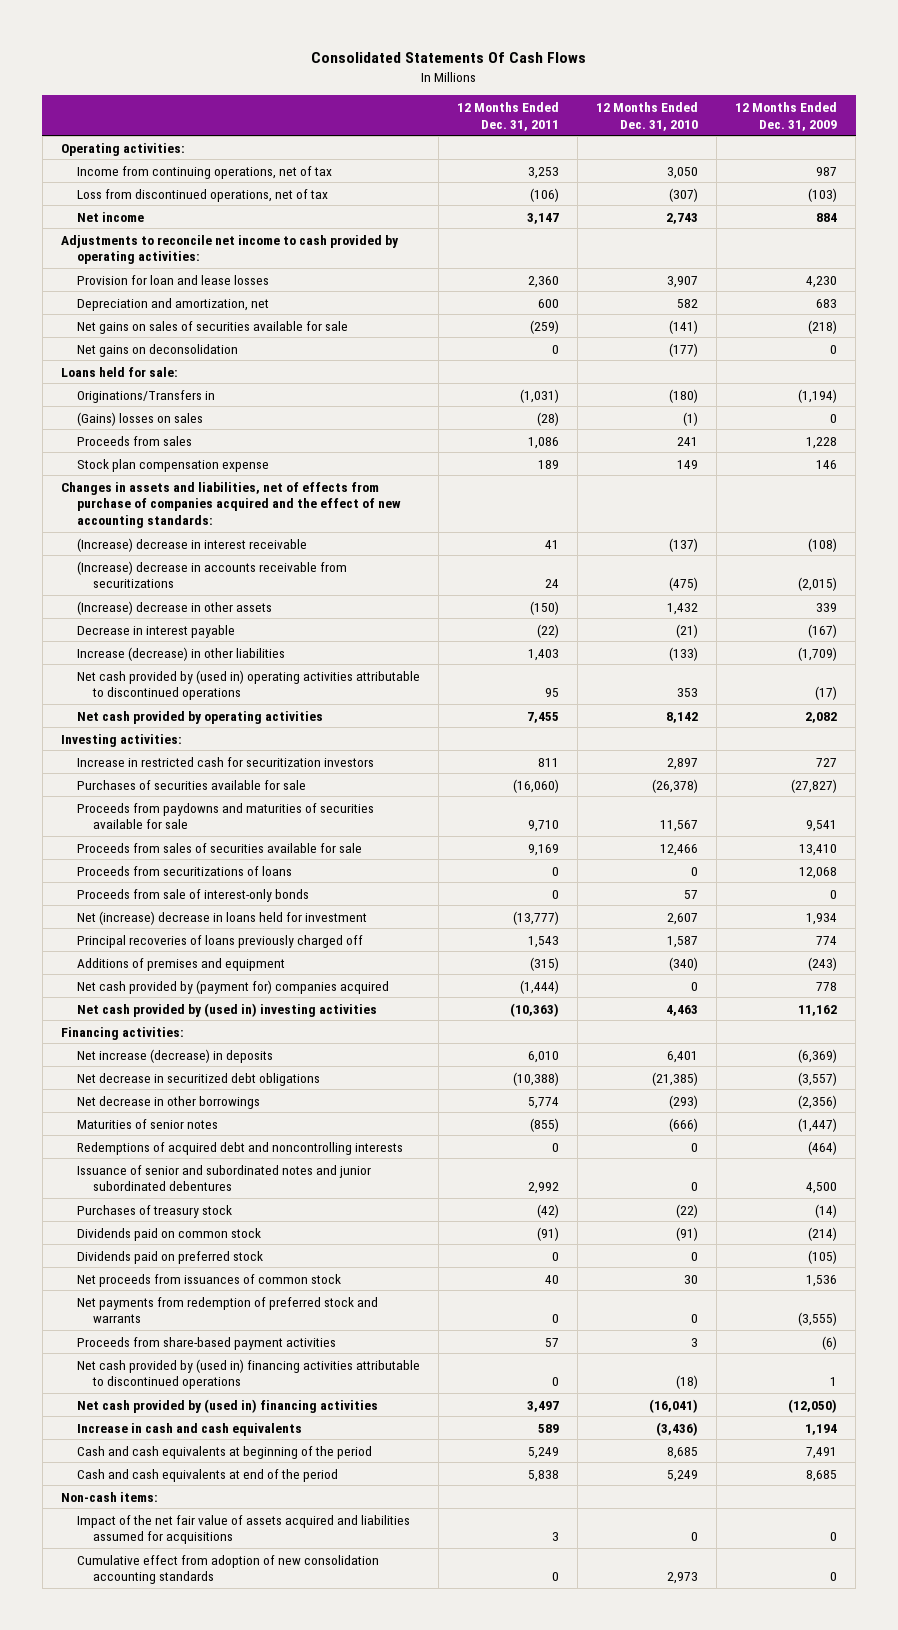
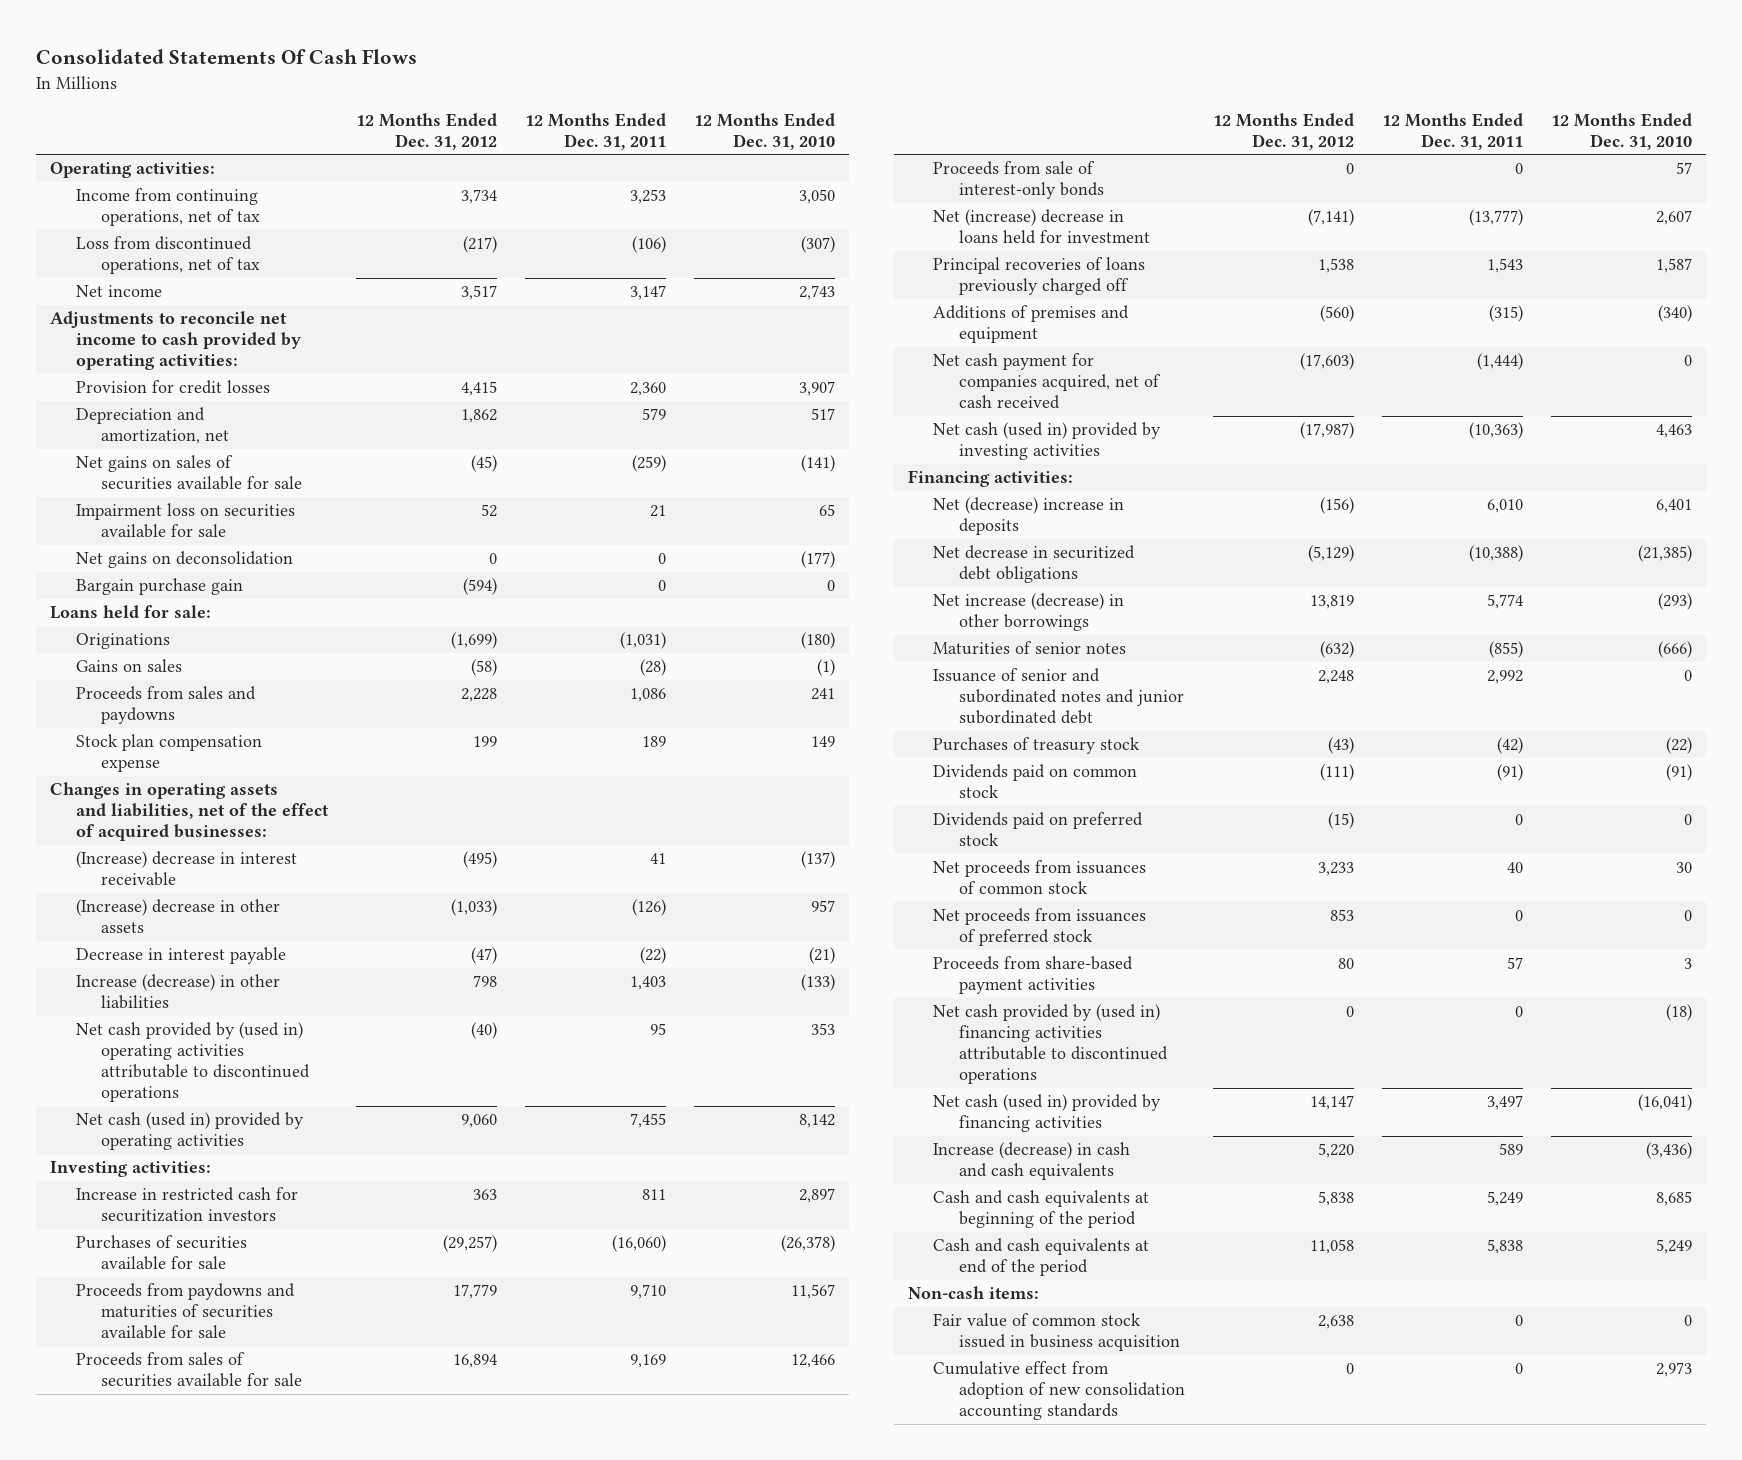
[735,101,838,131] 12 Months Ended Dec. 31, 2009 -> none
none -> [355,112,497,150] 12 Months Ended Dec. 31, 2012
[77,274,270,285] Provision for loan and lease losses -> [75,380,270,395] Provision for credit losses
[538,298,560,308] 600 -> [641,408,666,421] 579
[677,298,699,308] 582 -> [810,408,835,421] 517
none -> [75,503,295,539] Impairment loss on securities available for sale
none -> [75,578,243,596] Bargain purchase gain
[77,389,216,403] Originations/Transfers in -> [75,633,170,650] Originations
[77,411,204,426] (Gains) losses on sales -> [75,659,182,673] Gains on sales
[77,435,193,446] Proceeds from sales -> [75,686,256,725] Proceeds from sales and paydowns
[60,481,402,529] Changes in assets and liabilities, net of effects from purchase of companies acquired and the effect of new accounting standards: -> [50,782,329,842] Changes in operating assets and liabilities, net of the effect of acquired businesses:
[77,560,348,589] (Increase) decrease in accounts receivable from securitizations -> none
[530,600,560,615] (150) -> [631,899,666,917] (126)
[667,602,699,615] 1,432 -> [810,900,835,913] 957
[77,710,324,724] Net cash provided by operating activities -> [75,1112,304,1151] Net cash (used in) provided by operating activities
[77,865,293,876] Proceeds from securitizations of loans -> none
[77,979,390,994] Net cash provided by (payment for) companies acquired -> [933,353,1162,410] Net cash payment for companies acquired, net of cash received
[77,1002,378,1017] Net cash provided by (used in) investing activities -> [933,422,1162,461] Net cash (used in) provided by investing activities
[77,1048,274,1063] Net increase (decrease) in deposits -> [933,497,1125,536] Net (decrease) increase in deposits
[77,1095,261,1109] Net decrease in other borrowings -> [933,593,1125,632] Net increase (decrease) in other borrowings
[77,1141,404,1155] Redemptions of acquired debt and noncontrolling interests -> none
[77,1164,372,1192] Issuance of senior and subordinated notes and junior subordinated debentures -> [933,668,1185,725] Issuance of senior and subordinated notes and junior subordinated debt
[77,1296,379,1324] Net payments from redemption of preferred stock and warrants -> none
none -> [933,908,1147,947] Net proceeds from issuances of preferred stock
[77,1398,379,1413] Net cash provided by (used in) financing activities -> [933,1094,1162,1133] Net cash (used in) provided by financing activities
[77,1422,303,1436] Increase in cash and cash equivalents -> [933,1142,1131,1181] Increase (decrease) in cash and cash equivalents
[77,1514,411,1545] Impact of the net fair value of assets acquired and liabilities assumed for acquisitions -> none
none -> [933,1313,1181,1352] Fair value of common stock issued in business acquisition

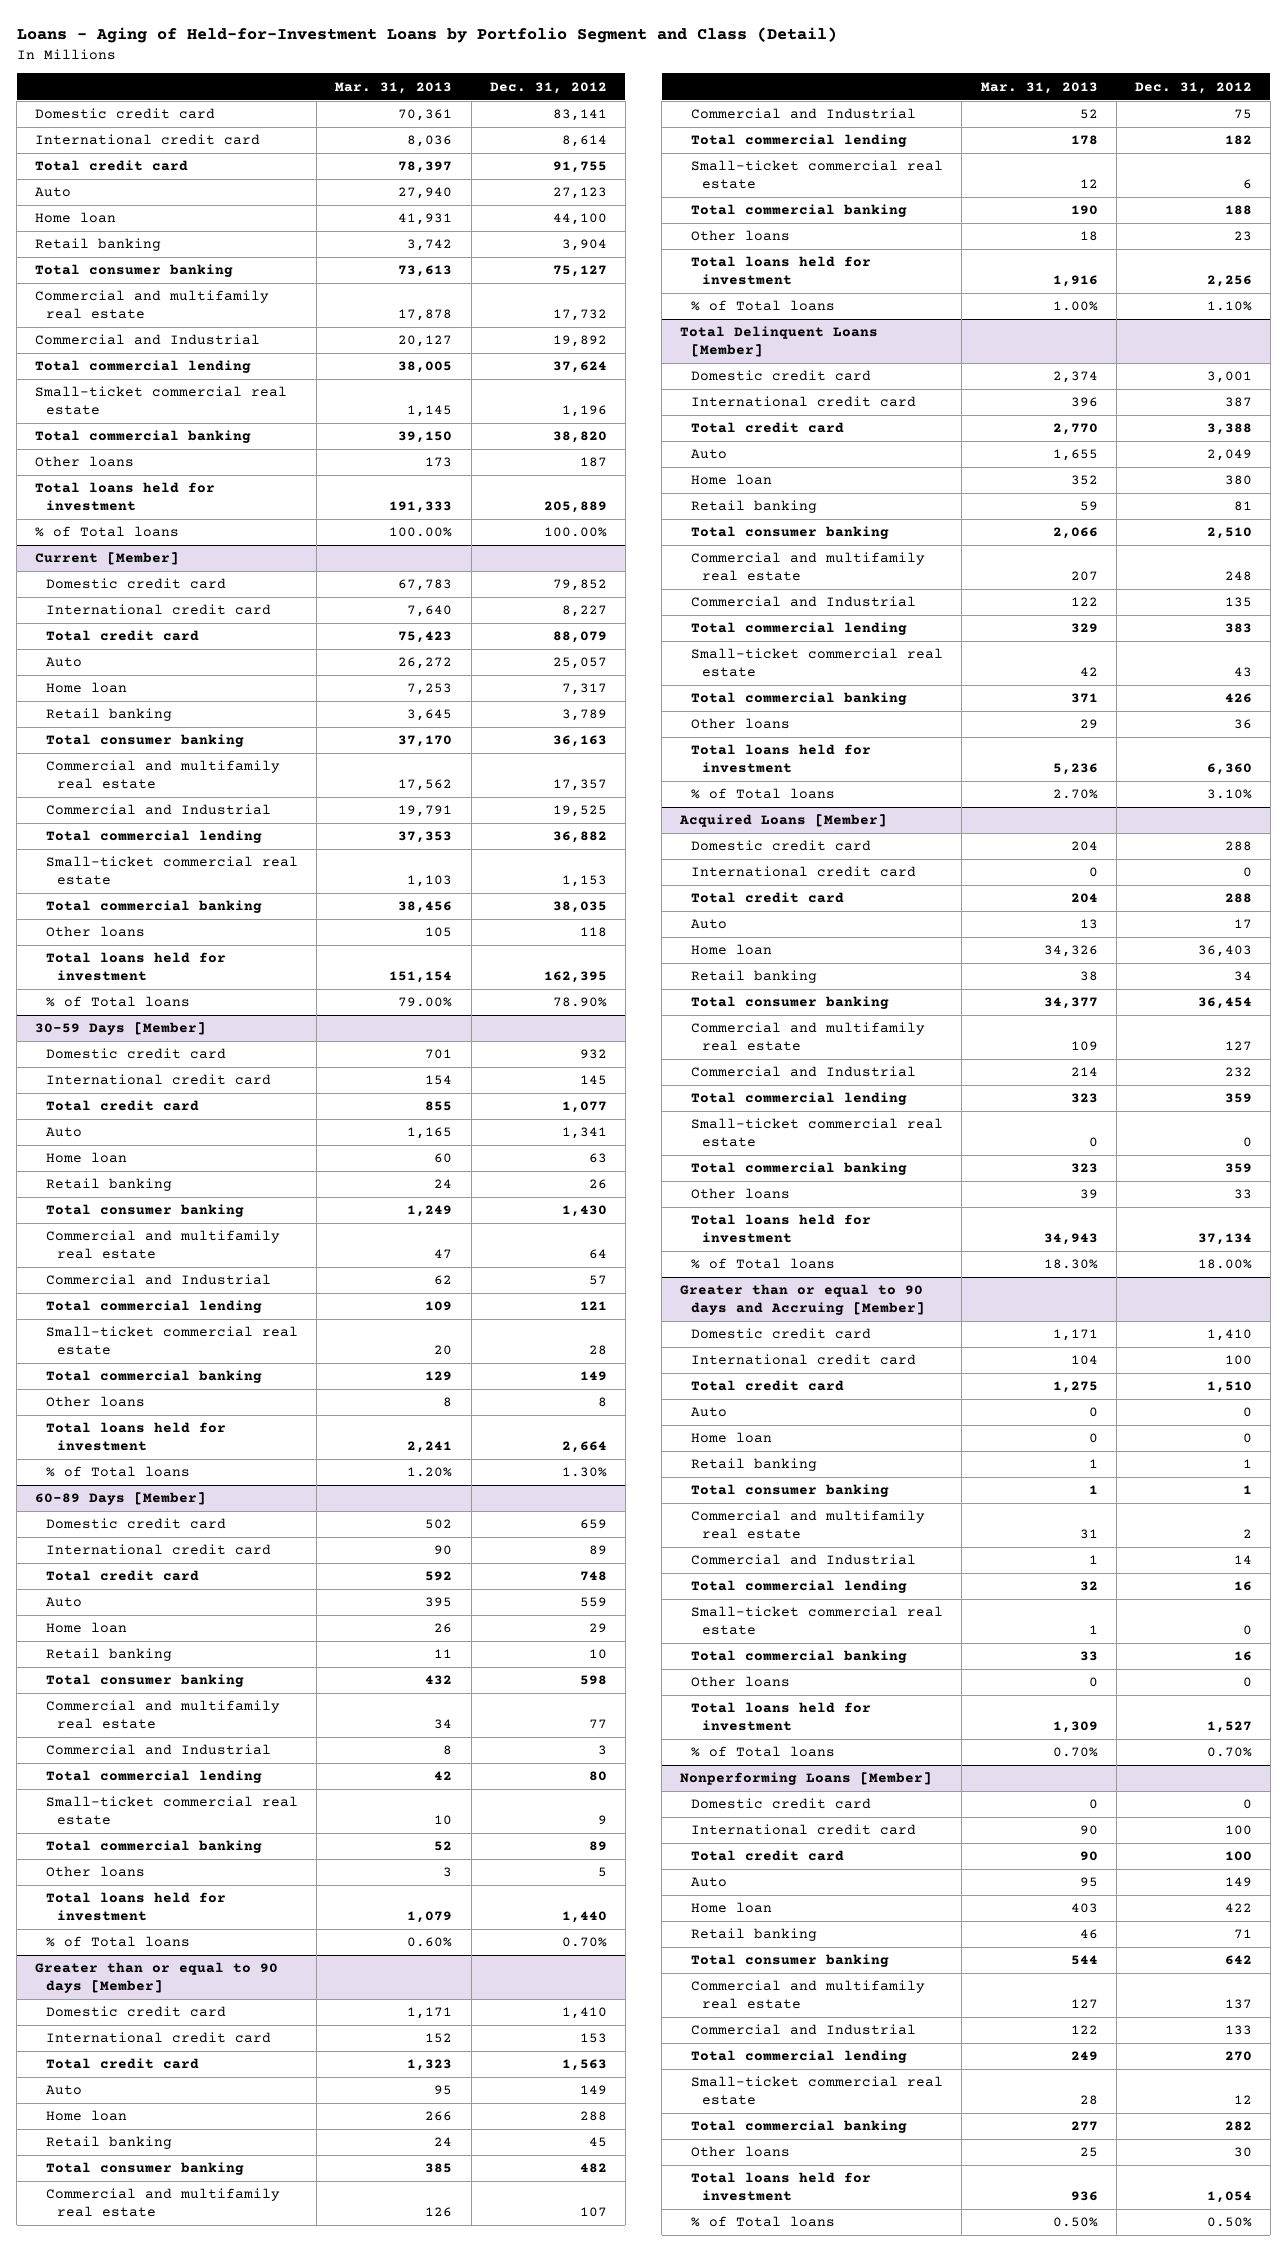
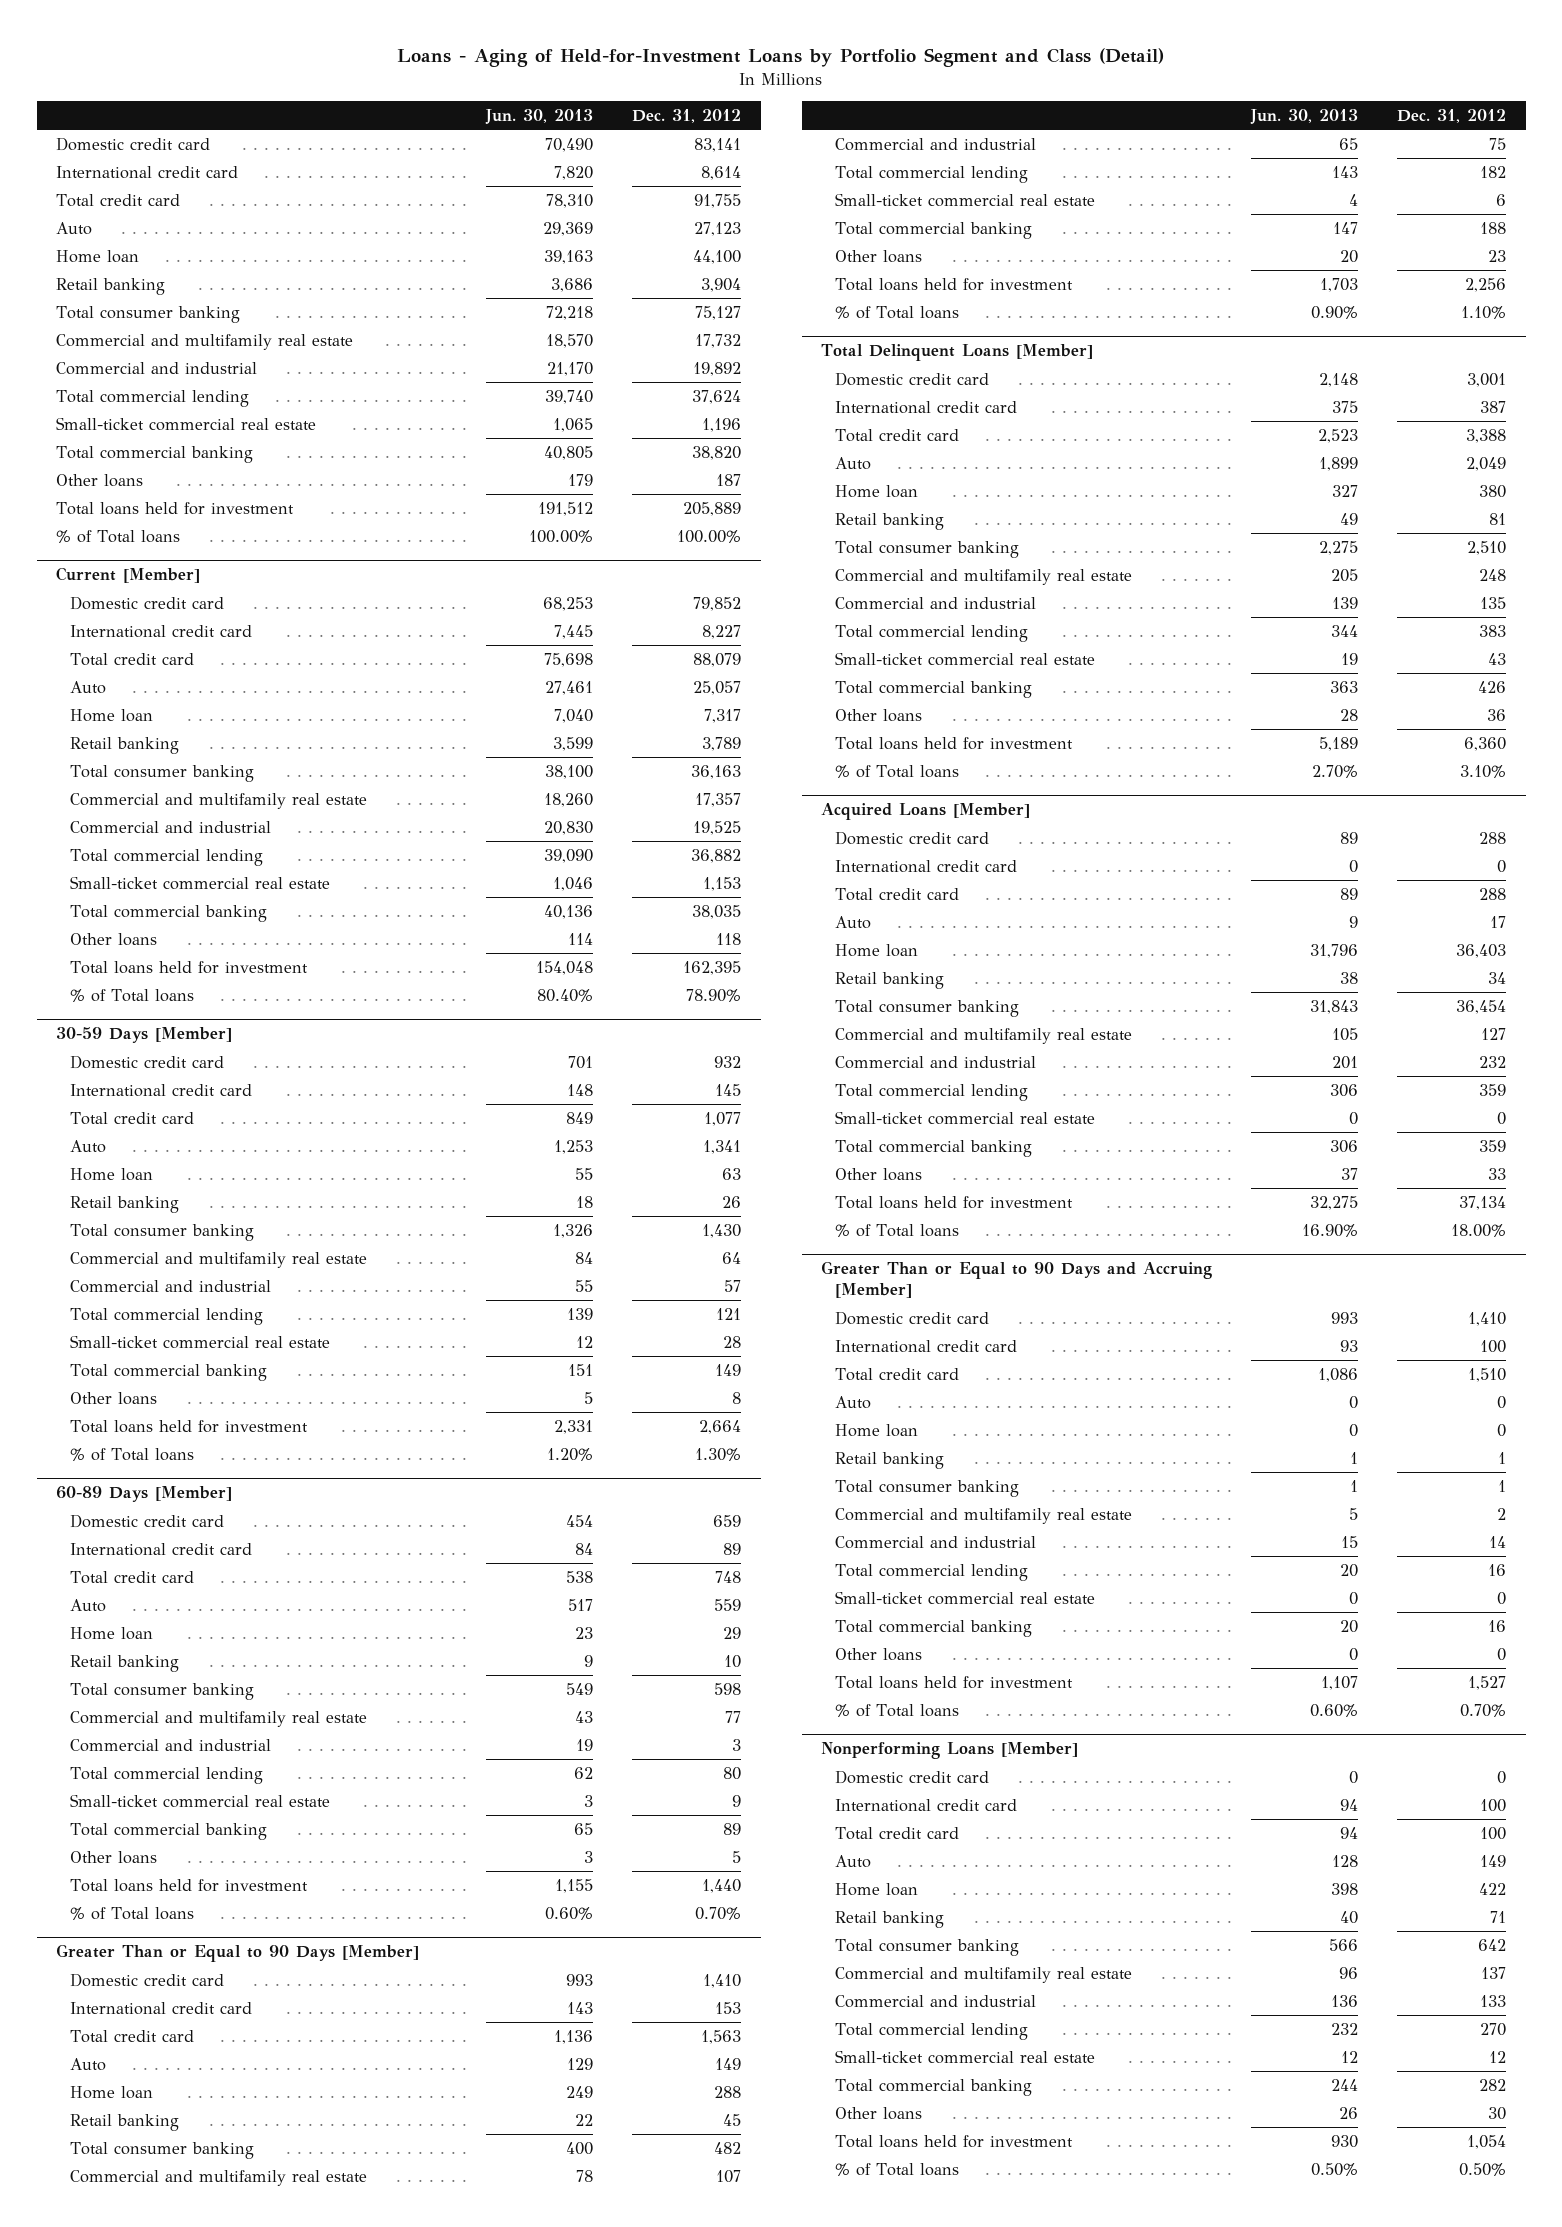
[335,81,453,94] Mar. 31, 2013 -> none
none -> [485,108,594,124] Jun. 30, 2013
[35,334,261,346] Commercial and Industrial -> [56,361,258,375] Commercial and industrial
[46,804,272,816] Commercial and Industrial -> [69,820,271,834] Commercial and industrial
[46,1274,272,1286] Commercial and Industrial -> [69,1279,271,1293] Commercial and industrial
[46,1744,272,1756] Commercial and Industrial -> [69,1738,271,1752] Commercial and industrial
[35,1962,279,1994] Greater than or equal to 90 days [Member] -> [56,1944,420,1963] Greater Than or Equal to 90 Days [Member]
[691,108,917,120] Commercial and Industrial -> [834,137,1036,151] Commercial and industrial
[691,596,917,608] Commercial and Industrial -> [834,596,1036,610] Commercial and industrial
[691,1066,917,1078] Commercial and Industrial -> [834,1055,1036,1069] Commercial and industrial
[680,1284,926,1316] Greater than or equal to 90 days and Accruing [Member] -> [821,1261,1213,1298] Greater Than or Equal to 90 Days and Accruing [Member]
[691,1554,917,1566] Commercial and Industrial -> [834,1535,1036,1549] Commercial and industrial
[691,2024,917,2036] Commercial and Industrial -> [834,1994,1036,2008] Commercial and industrial

